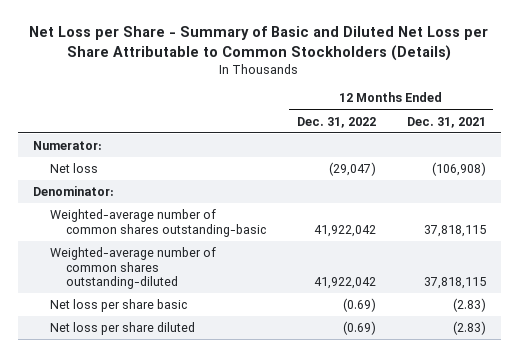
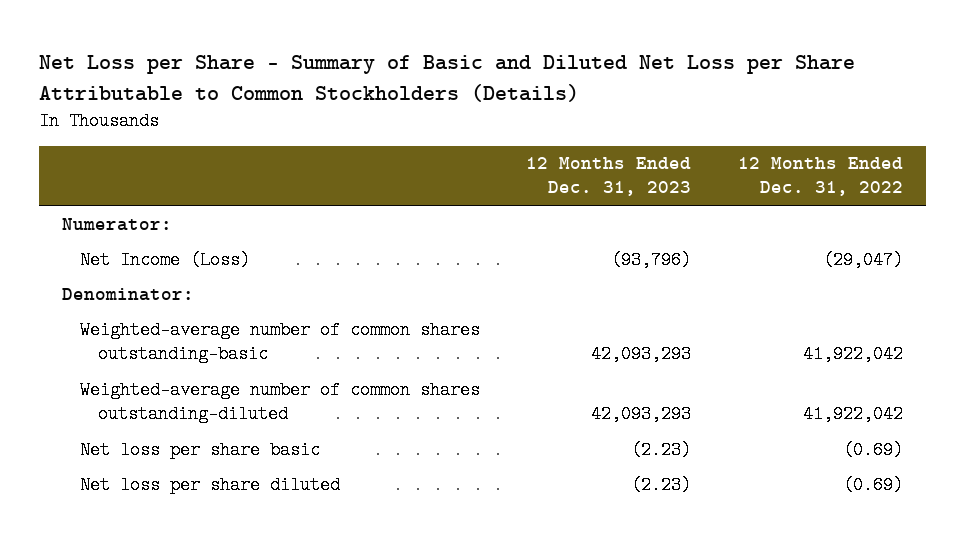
[406,116,486,128] Dec. 31, 2021 -> none
none -> [526,157,692,197] 12 Months Ended Dec. 31, 2023
[49,163,98,174] Net loss -> [80,250,251,269] Net Income (Loss)

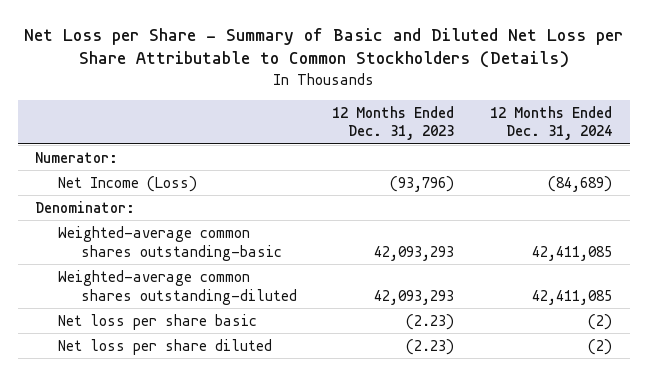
[737,157,903,197] 12 Months Ended Dec. 31, 2022 -> none
none -> [489,105,612,141] 12 Months Ended Dec. 31, 2024
[80,320,481,363] Weighted-average number of common shares outstanding-basic -> [58,225,282,261] Weighted-average common shares outstanding-basic
[80,380,481,423] Weighted-average number of common shares outstanding-diluted -> [58,269,297,305] Weighted-average common shares outstanding-diluted

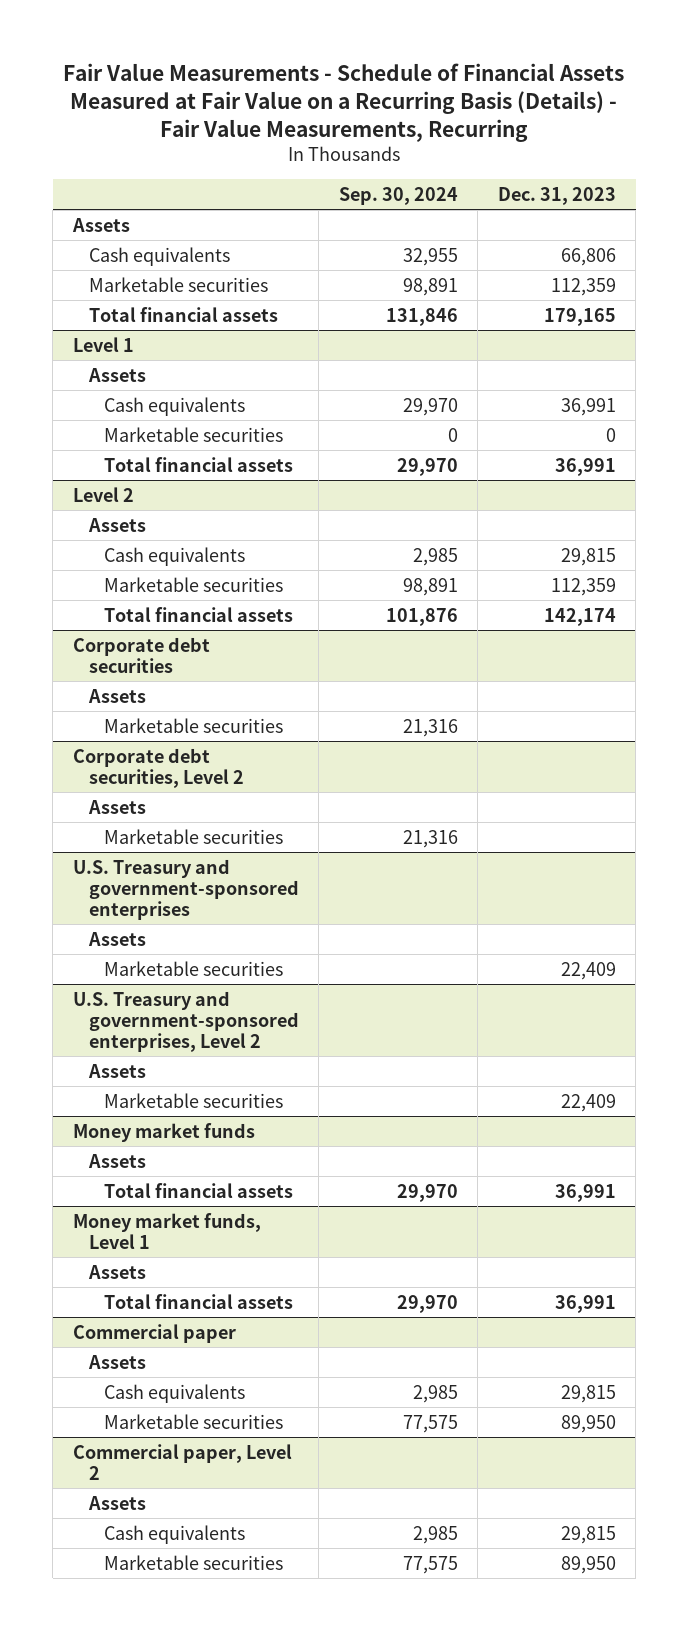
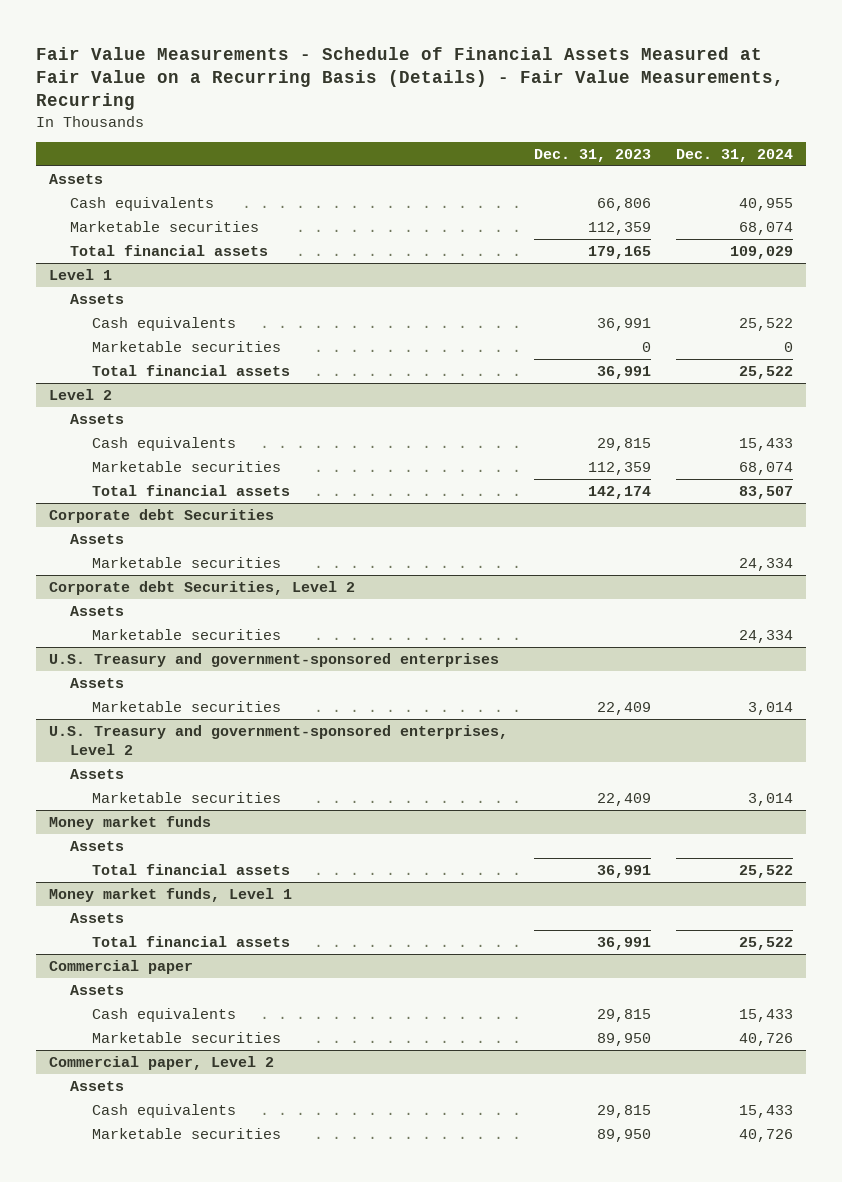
[338,186,458,205] Sep. 30, 2024 -> none
none -> [676,148,794,162] Dec. 31, 2024
[72,636,210,673] Corporate debt securities -> [49,509,275,524] Corporate debt Securities
[72,747,244,788] Corporate debt securities, Level 2 -> [49,581,356,596] Corporate debt Securities, Level 2

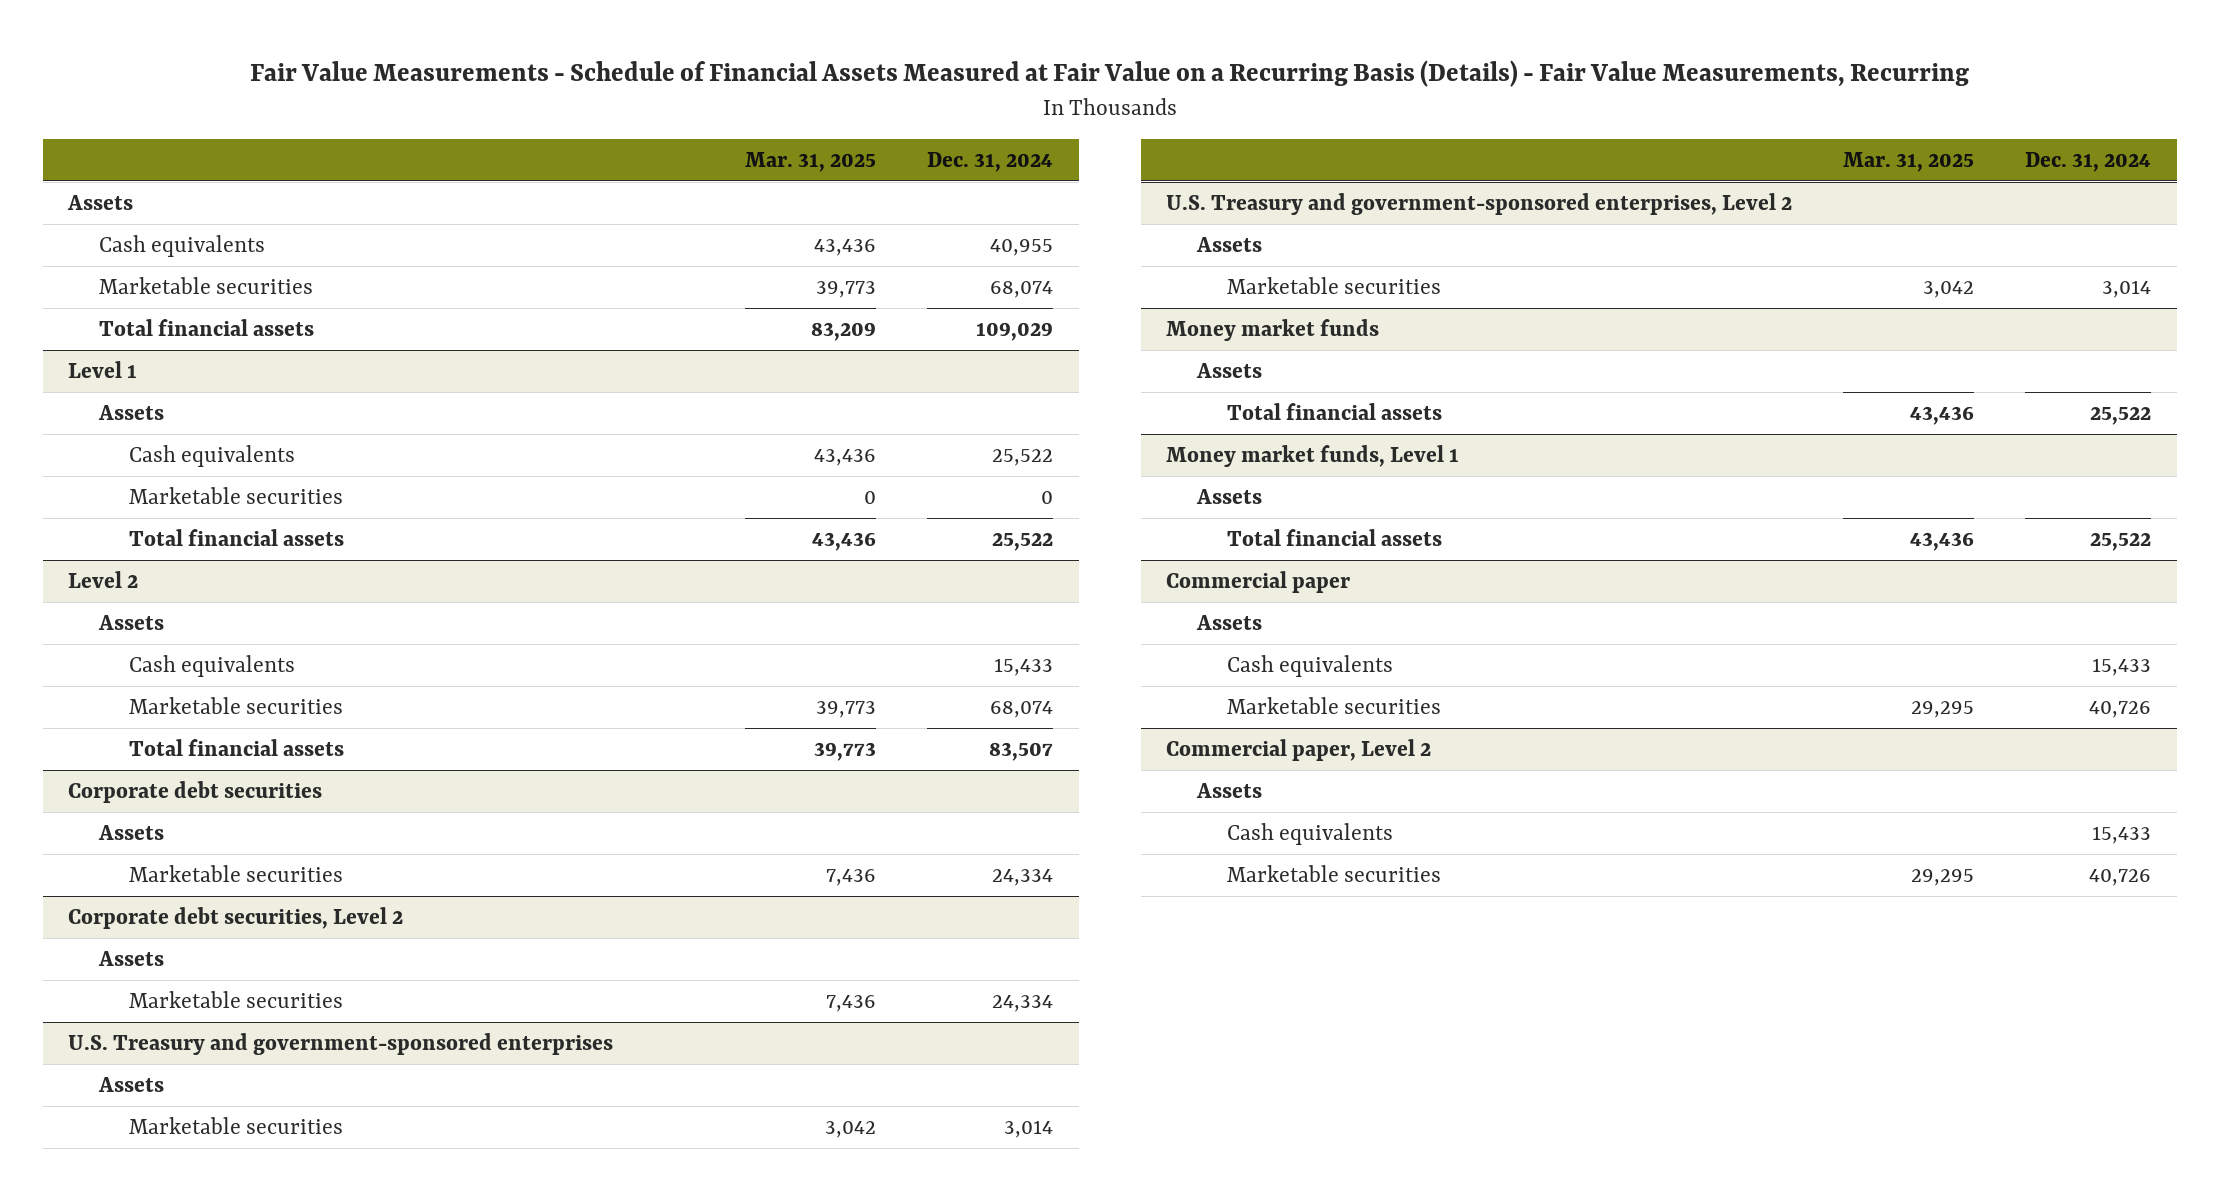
[533,148,651,162] Dec. 31, 2023 -> none
none -> [745,152,877,173] Mar. 31, 2025
[49,509,275,524] Corporate debt Securities -> [68,780,323,803] Corporate debt securities
[49,581,356,596] Corporate debt Securities, Level 2 -> [68,906,404,929] Corporate debt securities, Level 2

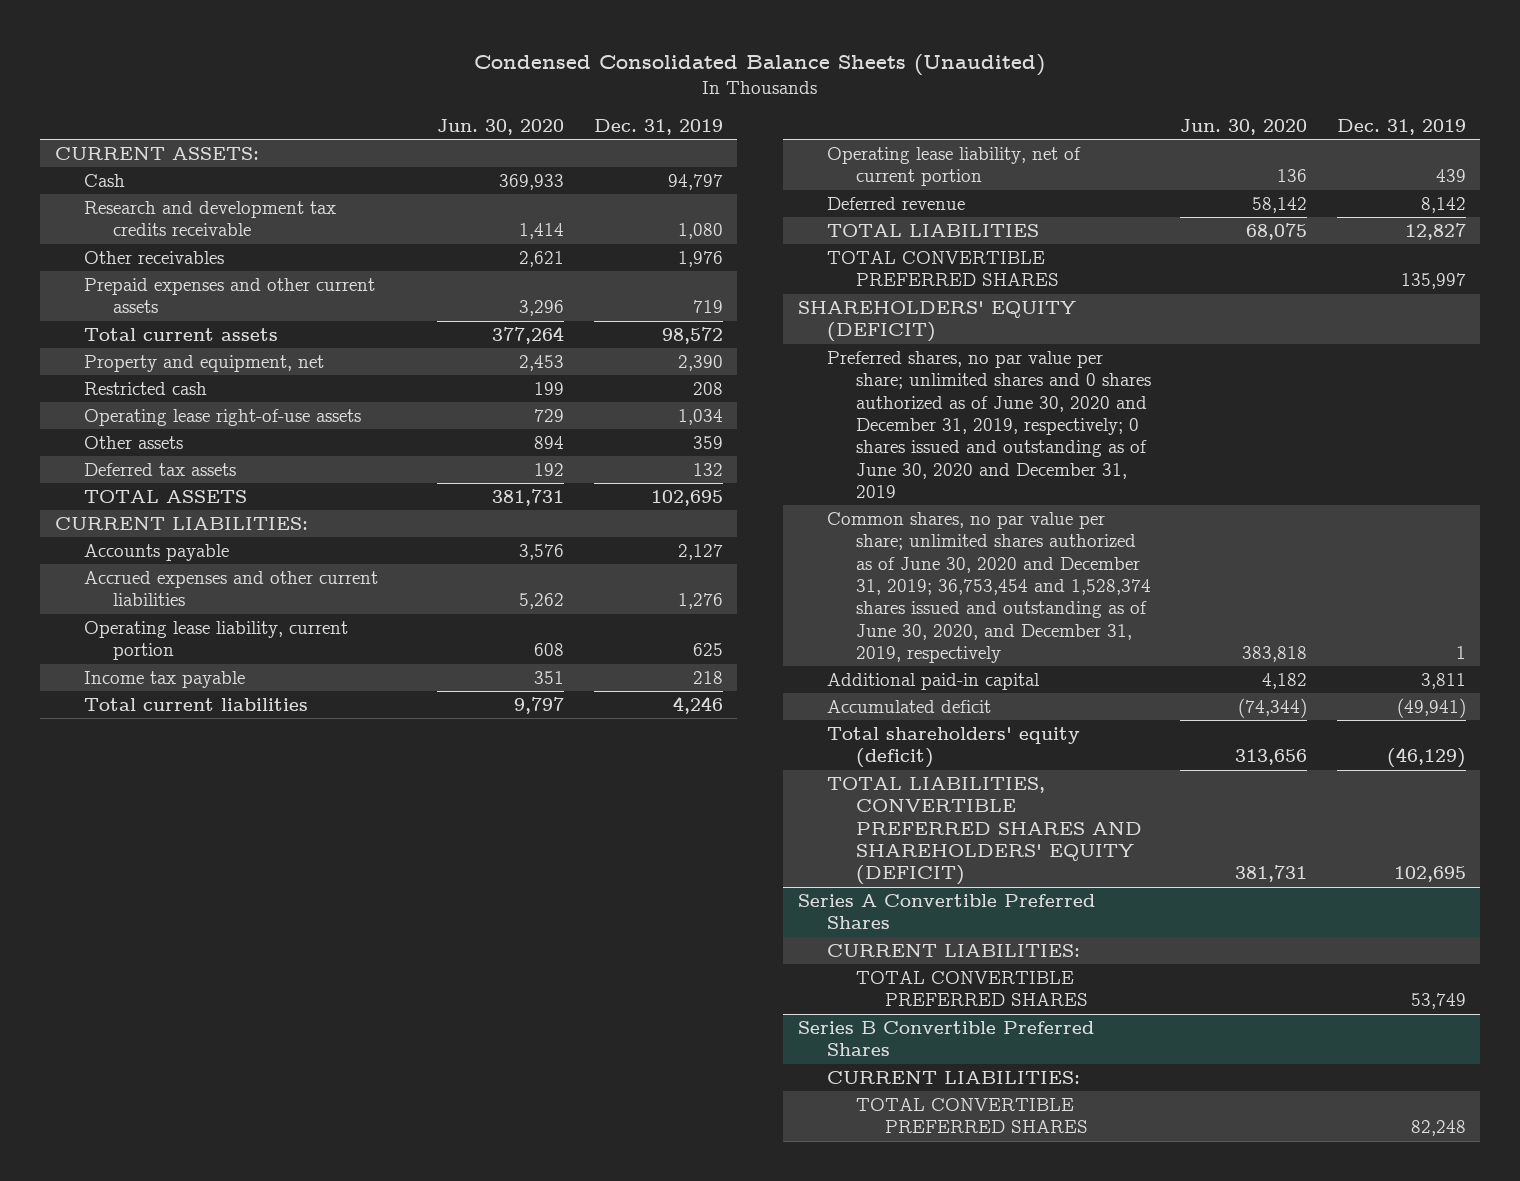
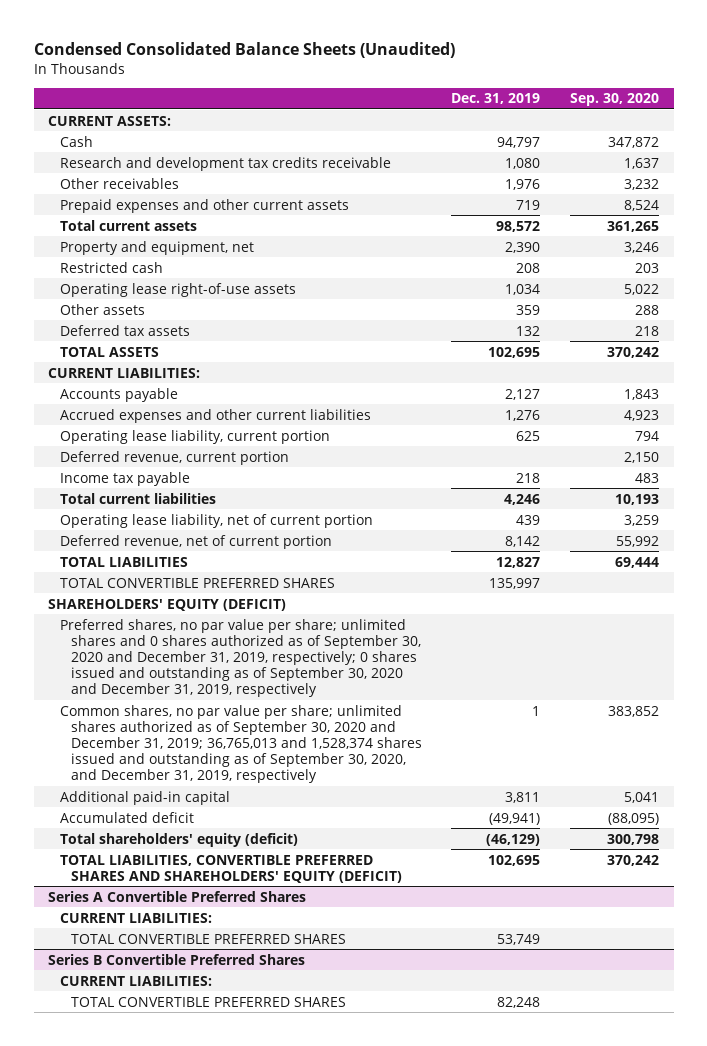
[437,118,565,135] Jun. 30, 2020 -> none
none -> [570,93,660,107] Sep. 30, 2020
none -> [59,450,289,465] Deferred revenue, current portion
[827,196,966,210] Deferred revenue -> [59,534,332,549] Deferred revenue, net of current portion
[827,350,1152,499] Preferred shares, no par value per share; unlimited shares and 0 shares authorized as of June 30, 2020 and December 31, 2019, respectively; 0 shares issued and outstanding as of June 30, 2020 and December 31, 2019 -> [59,618,421,698] Preferred shares, no par value per share; unlimited shares and 0 shares authorized as of September 30, 2020 and December 31, 2019, respectively; 0 shares issued and outstanding as of September 30, 2020 and December 31, 2019, respectively
[827,511,1152,664] Common shares, no par value per share; unlimited shares authorized as of June 30, 2020 and December 31, 2019; 36,753,454 and 1,528,374 shares issued and outstanding as of June 30, 2020, and December 31, 2019, respectively -> [59,704,422,784] Common shares, no par value per share; unlimited shares authorized as of September 30, 2020 and December 31, 2019; 36,765,013 and 1,528,374 shares issued and outstanding as of September 30, 2020, and December 31, 2019, respectively

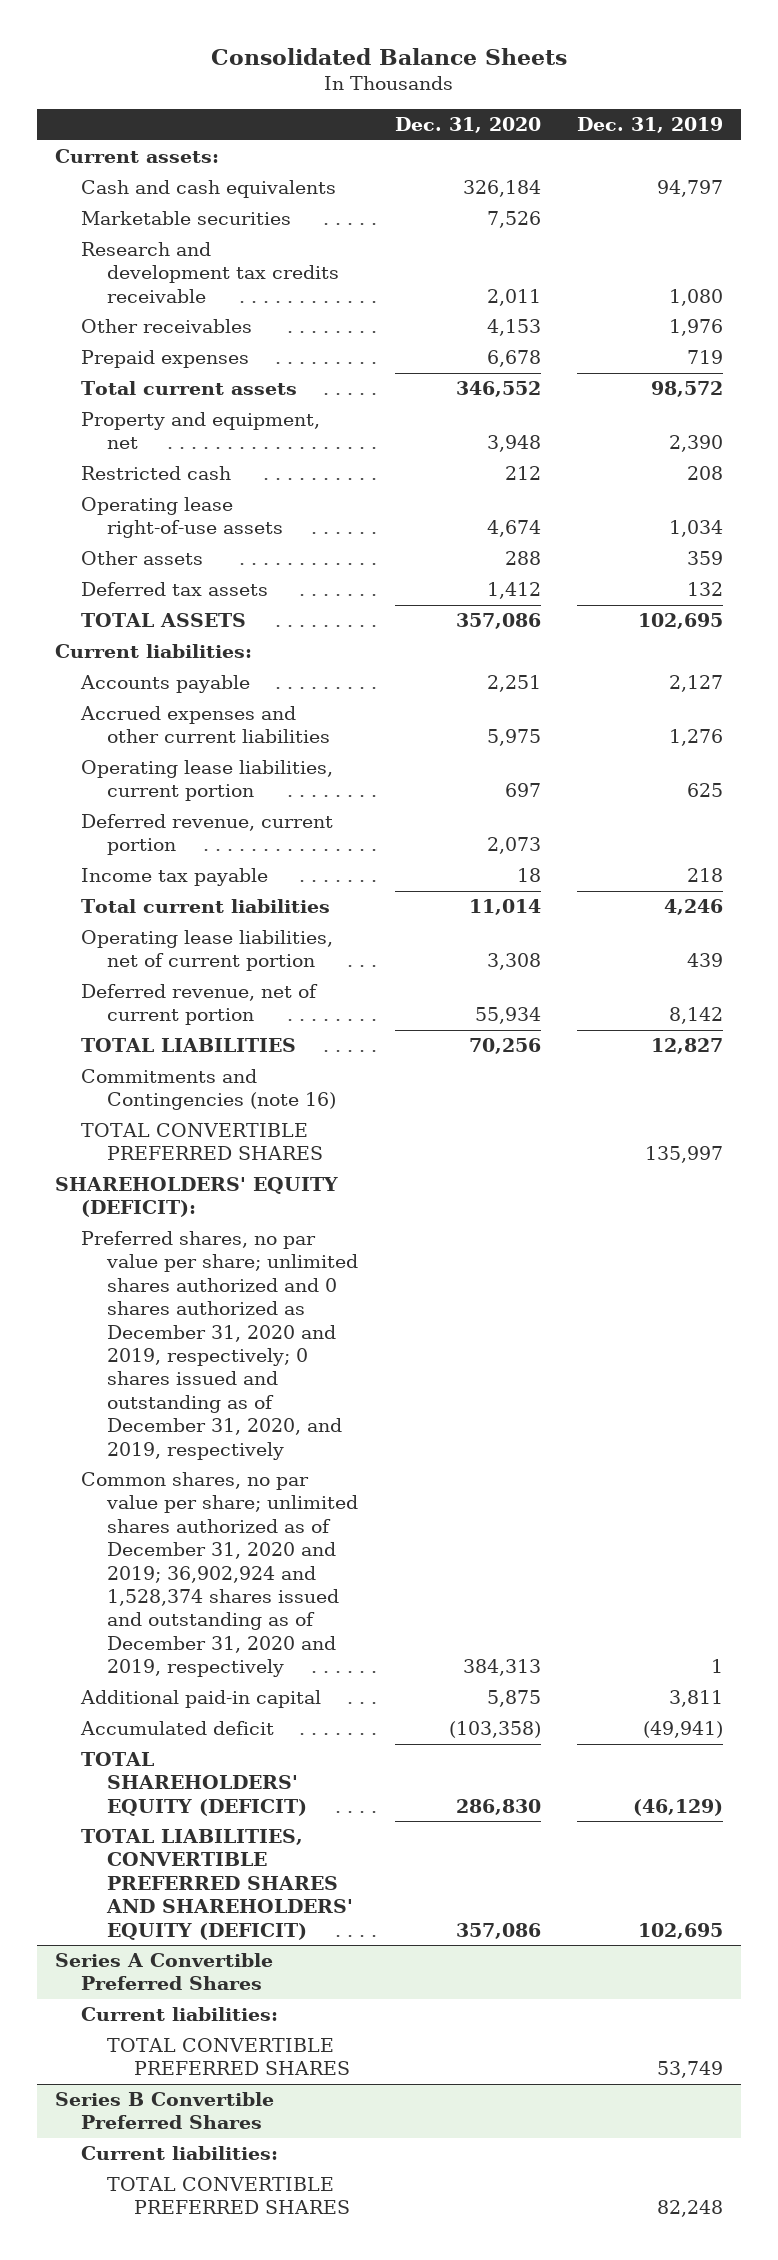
[33,42,455,59] Condensed Consolidated Balance Sheets (Unaudited) -> [211,48,568,66] Consolidated Balance Sheets
[570,93,660,107] Sep. 30, 2020 -> none
none -> [394,117,541,134] Dec. 31, 2020
[48,115,172,126] CURRENT ASSETS: -> [54,149,219,164] Current assets:
[59,135,93,147] Cash -> [81,180,337,199] Cash and cash equivalents
none -> [81,211,292,226] Marketable securities
[59,198,349,213] Prepaid expenses and other current assets -> [81,350,250,369] Prepaid expenses
[48,367,201,378] CURRENT LIABILITIES: -> [54,644,252,659] Current liabilities:
[59,429,330,444] Operating lease liability, current portion -> [81,760,334,802] Operating lease liabilities, current portion
[59,513,373,528] Operating lease liability, net of current portion -> [81,930,334,972] Operating lease liabilities, net of current portion
none -> [81,1069,337,1111] Commitments and Contingencies (note 16)
[48,598,287,611] SHAREHOLDERS' EQUITY (DEFICIT) -> [54,1177,338,1218] SHAREHOLDERS' EQUITY (DEFICIT):
[59,618,421,698] Preferred shares, no par value per share; unlimited shares and 0 shares authorized as of September 30, 2020 and December 31, 2019, respectively; 0 shares issued and outstanding as of September 30, 2020 and December 31, 2019, respectively -> [81,1231,359,1460] Preferred shares, no par value per share; unlimited shares authorized and 0 shares authorized as December 31, 2020 and 2019, respectively; 0 shares issued and outstanding as of December 31, 2020, and 2019, respectively
[59,704,422,784] Common shares, no par value per share; unlimited shares authorized as of September 30, 2020 and December 31, 2019; 36,765,013 and 1,528,374 shares issued and outstanding as of September 30, 2020, and December 31, 2019, respectively -> [81,1472,359,1678] Common shares, no par value per share; unlimited shares authorized as of December 31, 2020 and 2019; 36,902,924 and 1,528,374 shares issued and outstanding as of December 31, 2020 and 2019, respectively
[59,832,298,847] Total shareholders' equity (deficit) -> [81,1752,308,1816] TOTAL SHAREHOLDERS' EQUITY (DEFICIT)
[59,912,212,923] CURRENT LIABILITIES: -> [81,2007,279,2022] Current liabilities:
[59,975,212,986] CURRENT LIABILITIES: -> [81,2146,279,2161] Current liabilities:

